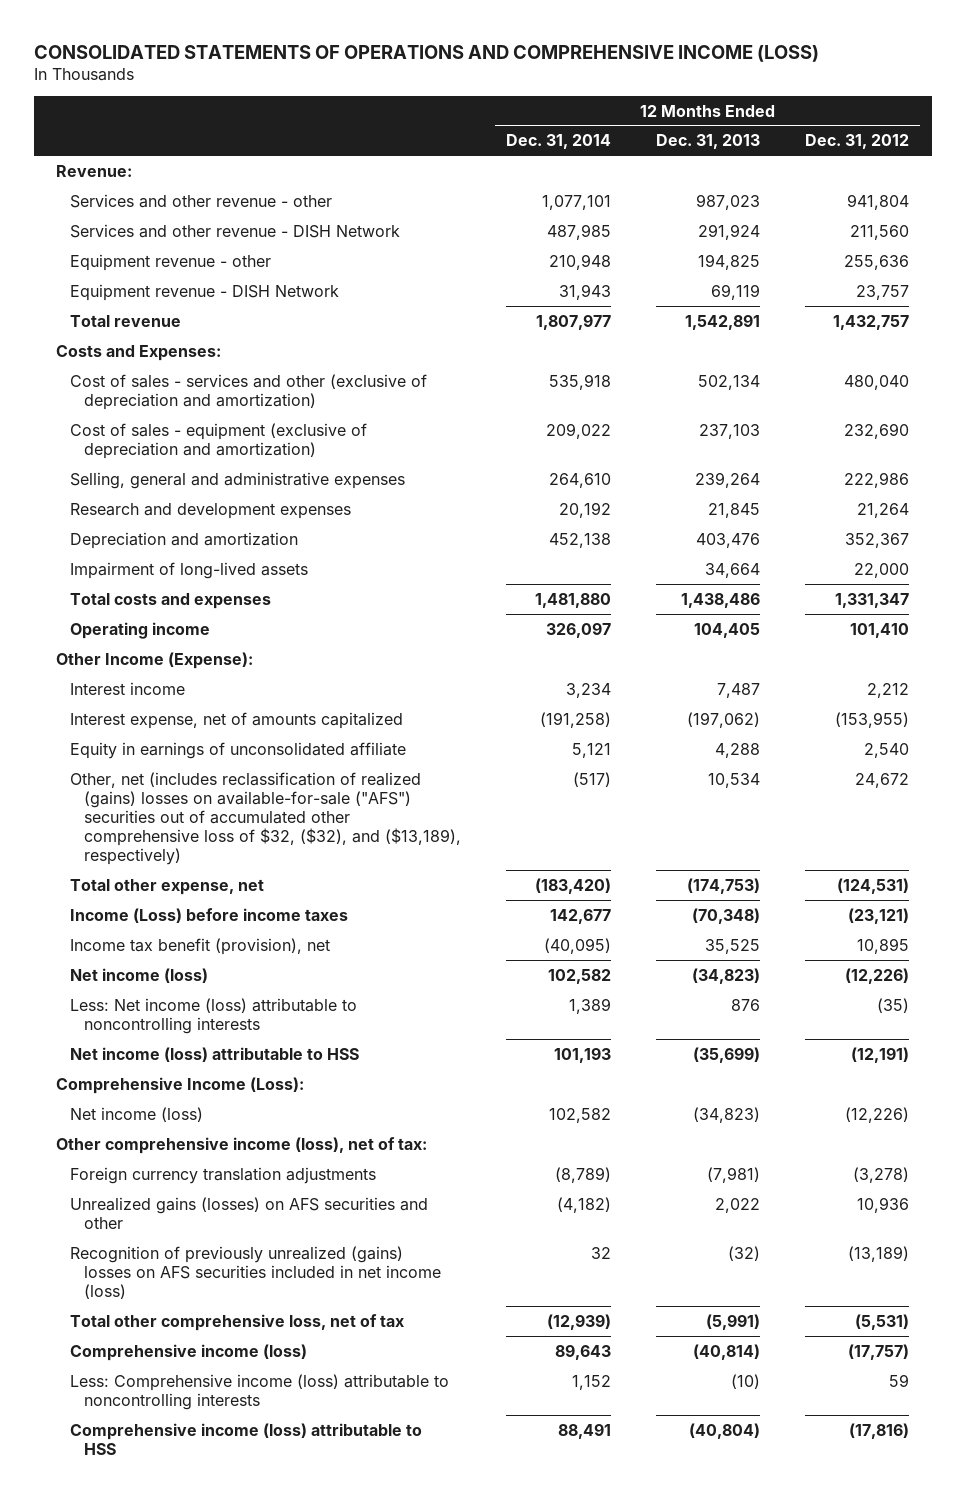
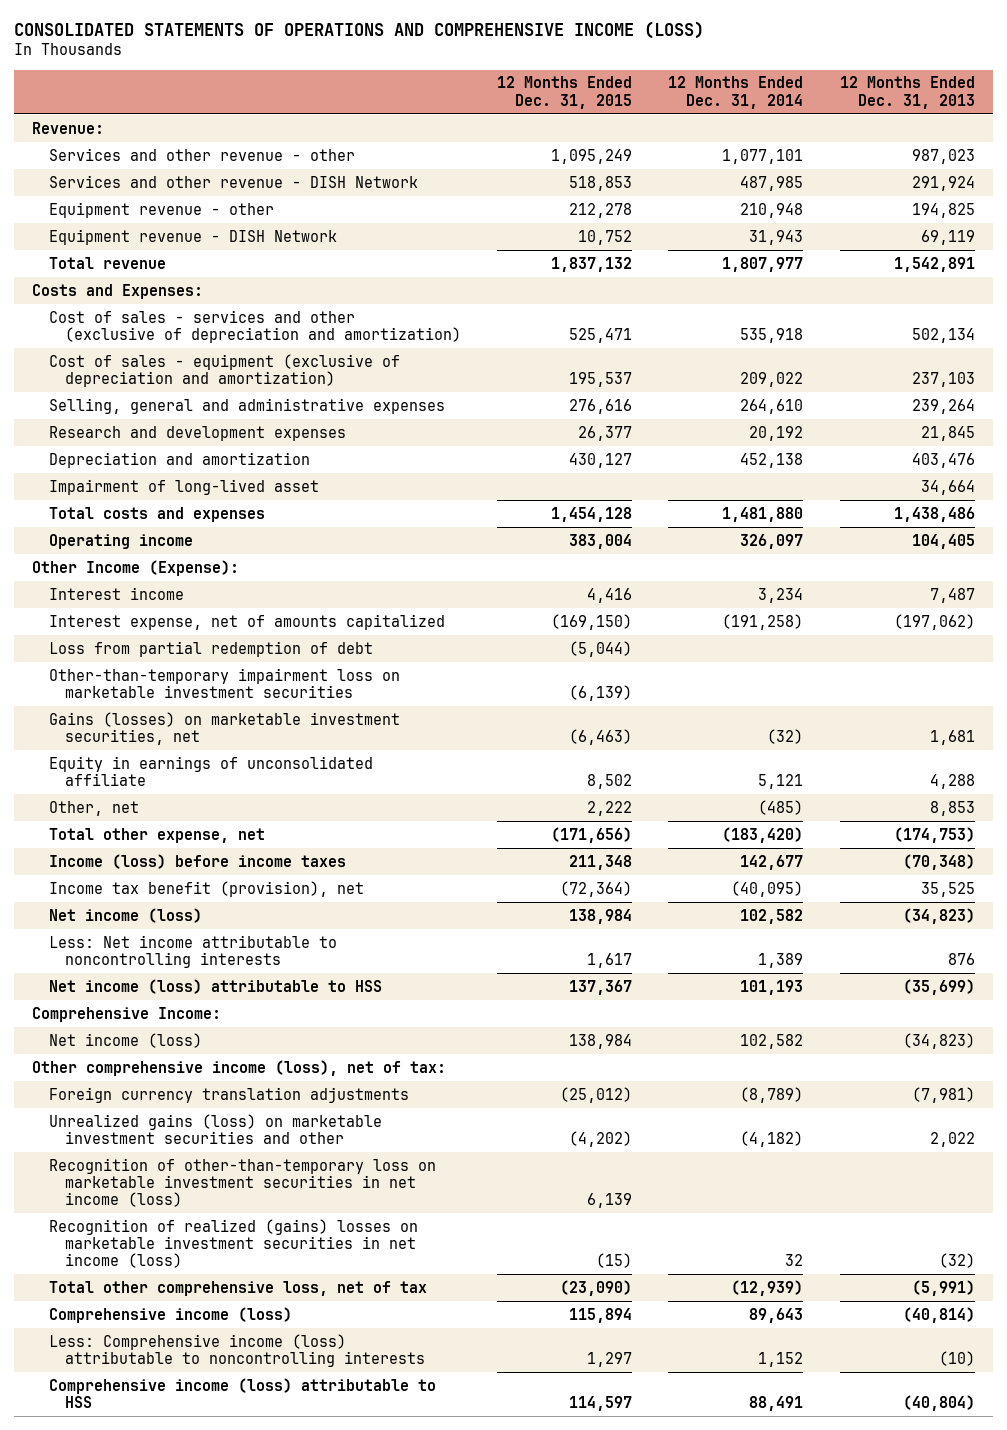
[805,134,910,150] Dec. 31, 2012 -> none
none -> [497,76,633,109] 12 Months Ended Dec. 31, 2015
[70,561,309,579] Impairment of long-lived assets -> [48,478,319,495] Impairment of long-lived asset
none -> [48,640,373,657] Loss from partial redemption of debt
none -> [48,667,400,698] Other-than-temporary impairment loss on marketable investment securities
none -> [48,711,400,745] Gains (losses) on marketable investment securities, net
[70,771,462,865] Other, net (includes reclassification of realized (gains) losses on available-for-sale ("AFS") securities out of accumulated other comprehensive loss of $32, ($32), and ($13,189), respectively) -> none
none -> [48,800,139,816] Other, net
[70,907,349,923] Income (Loss) before income taxes -> [48,853,346,869] Income (loss) before income taxes
[70,997,358,1034] Less: Net income (loss) attributable to noncontrolling interests -> [48,934,337,968] Less: Net income attributable to noncontrolling interests
[56,1076,305,1094] Comprehensive Income (Loss): -> [32,1006,222,1022] Comprehensive Income:
[70,1196,429,1229] Unrealized gains (losses) on AFS securities and other -> [48,1113,382,1144] Unrealized gains (loss) on marketable investment securities and other
none -> [48,1157,436,1208] Recognition of other-than-temporary loss on marketable investment securities in net income (loss)
[70,1245,442,1299] Recognition of previously unrealized (gains) losses on AFS securities included in net income (loss) -> [48,1218,418,1269] Recognition of realized (gains) losses on marketable investment securities in net income (loss)

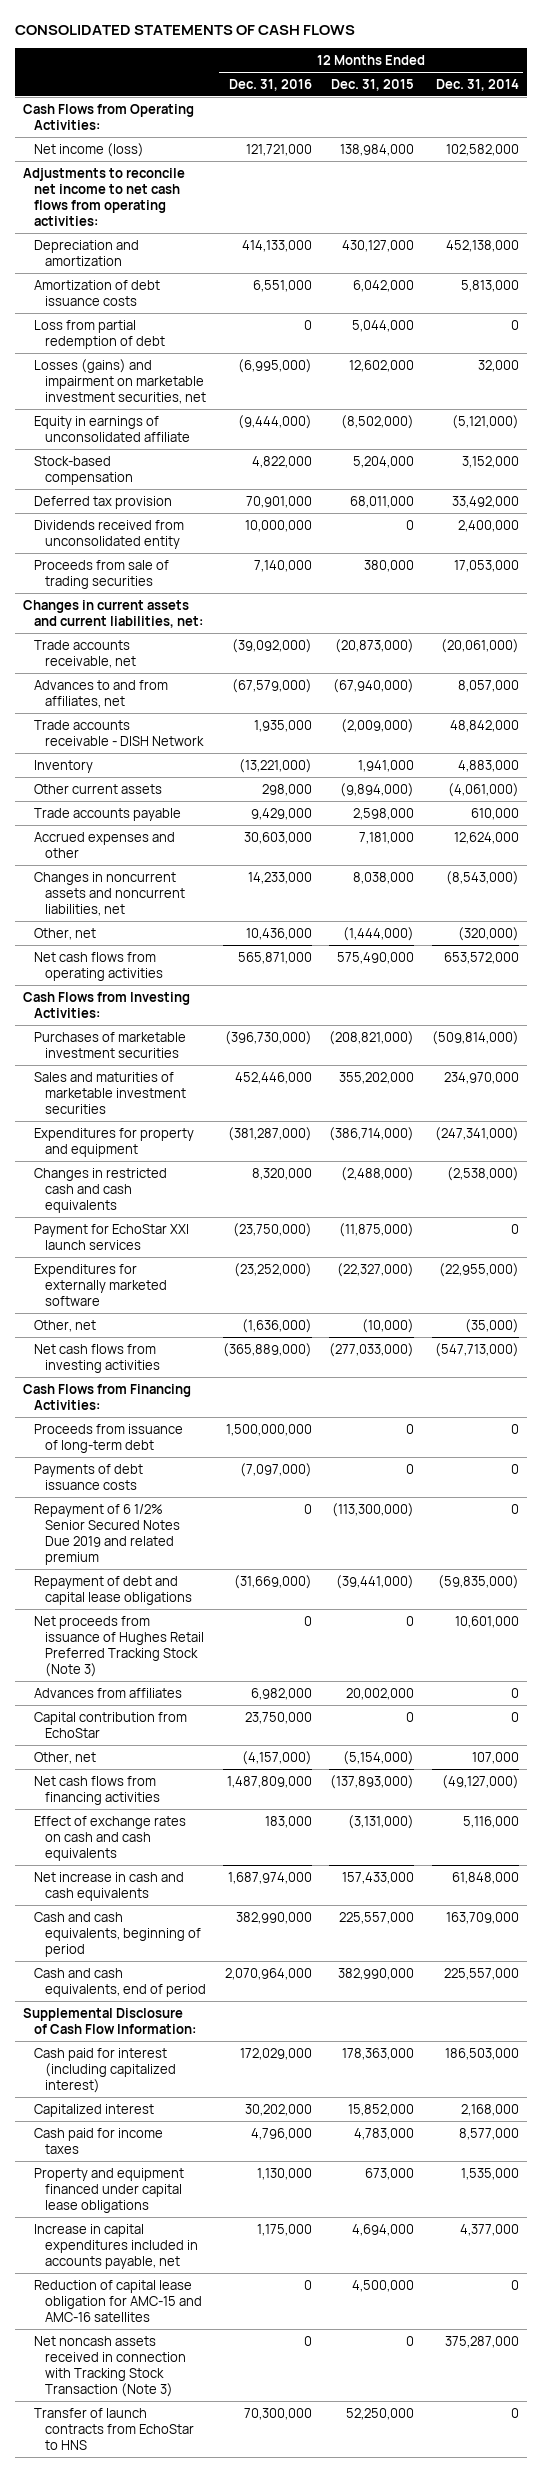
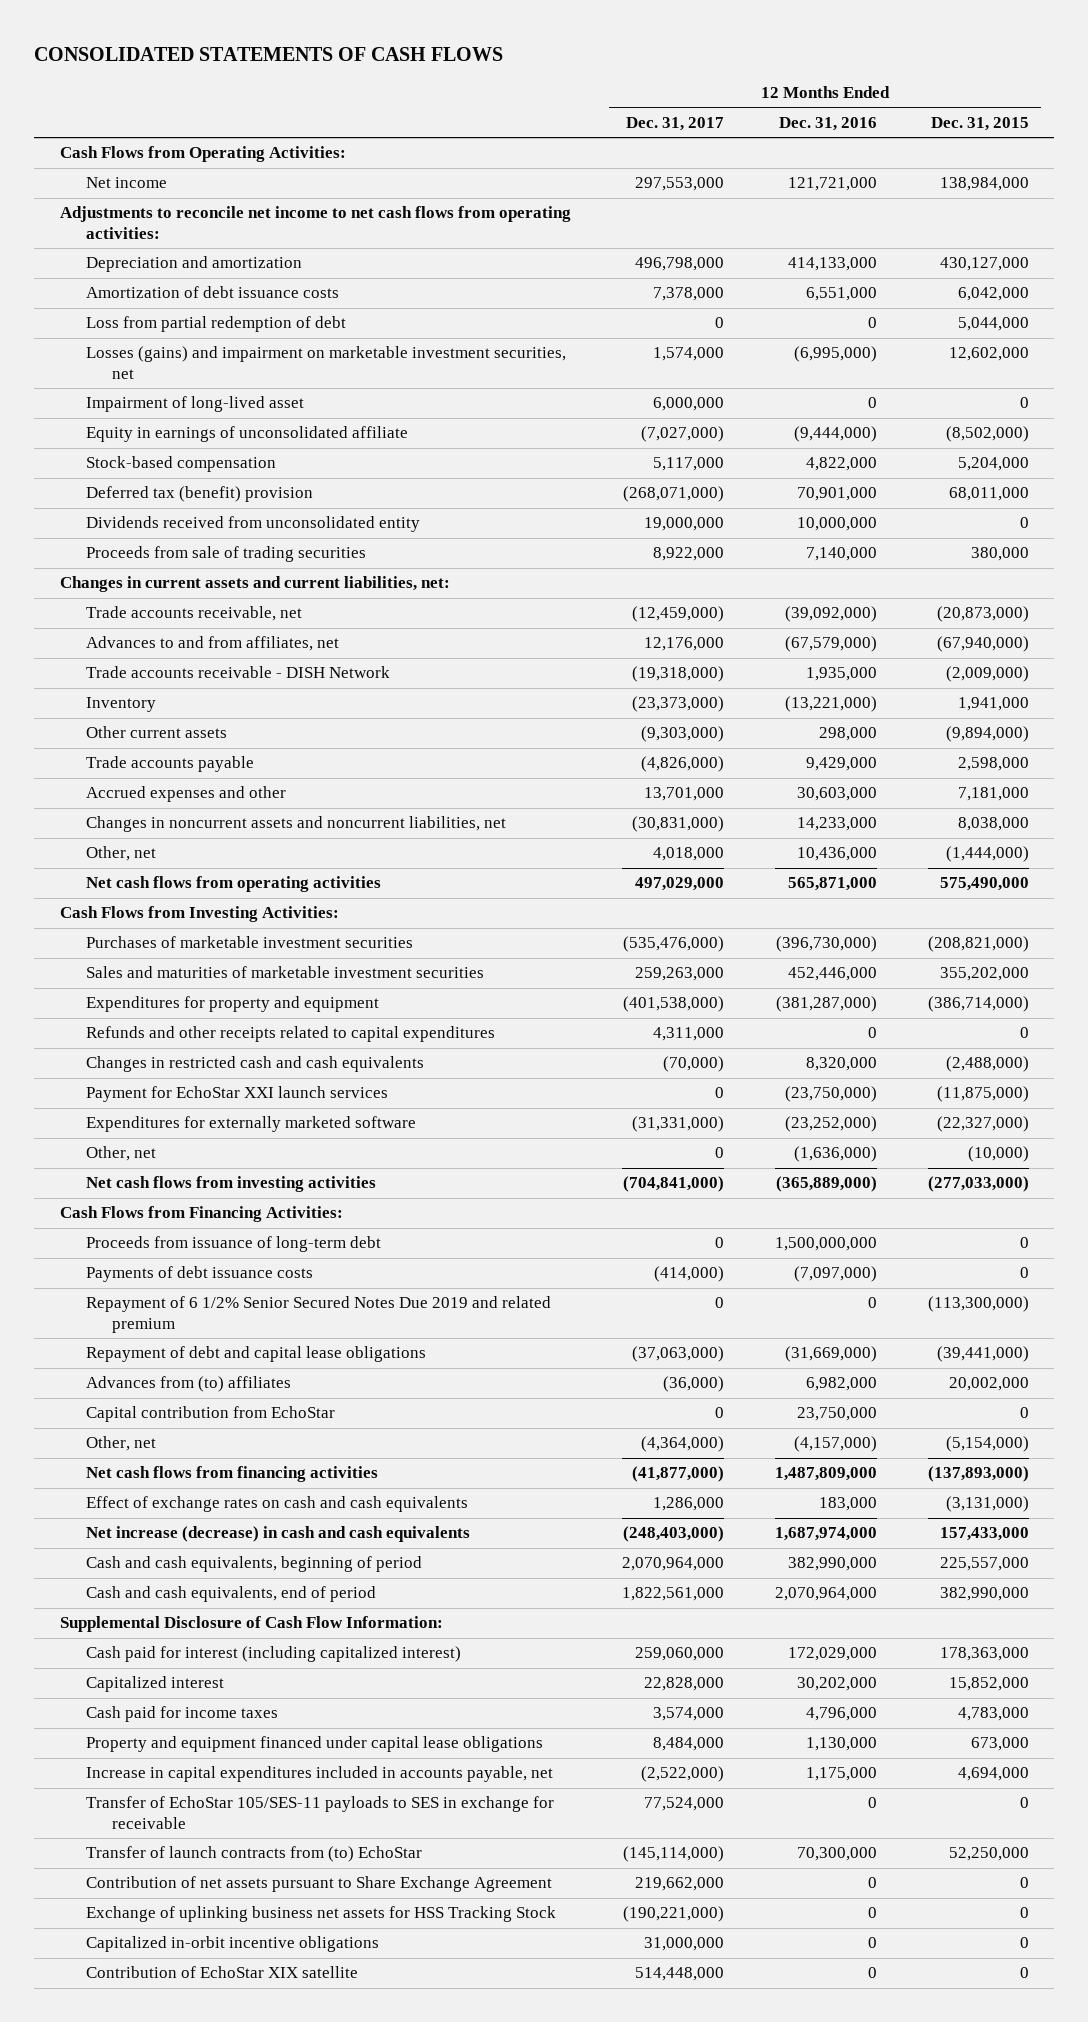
[435,78,519,91] Dec. 31, 2014 -> none
none -> [625,117,724,132] Dec. 31, 2017
[34,142,145,157] Net income (loss) -> [85,177,167,189] Net income
none -> [85,396,304,413] Impairment of long-lived asset
[34,495,173,509] Deferred tax provision -> [85,486,313,503] Deferred tax (benefit) provision
none -> [85,1026,495,1043] Refunds and other receipts related to capital expenditures
[34,1615,205,1677] Net proceeds from issuance of Hughes Retail Preferred Tracking Stock (Note 3) -> none
[34,1687,183,1698] Advances from affiliates -> [85,1376,291,1393] Advances from (to) affiliates
[34,1871,185,1901] Net increase in cash and cash equivalents -> [85,1526,470,1543] Net increase (decrease) in cash and cash equivalents
[34,2279,203,2322] Reduction of capital lease obligation for AMC-15 and AMC-16 satellites -> none
[34,2335,187,2397] Net noncash assets received in connection with Tracking Stock Transaction (Note 3) -> none
none -> [85,1796,554,1829] Transfer of EchoStar 105/SES-11 payloads to SES in exchange for receivable
[34,2407,195,2450] Transfer of launch contracts from EchoStar to HNS -> [85,1846,422,1863] Transfer of launch contracts from (to) EchoStar
none -> [85,1876,552,1893] Contribution of net assets pursuant to Share Exchange Agreement
none -> [85,1906,556,1923] Exchange of uplinking business net assets for HSS Tracking Stock
none -> [85,1936,379,1953] Capitalized in-orbit incentive obligations
none -> [85,1966,358,1979] Contribution of EchoStar XIX satellite

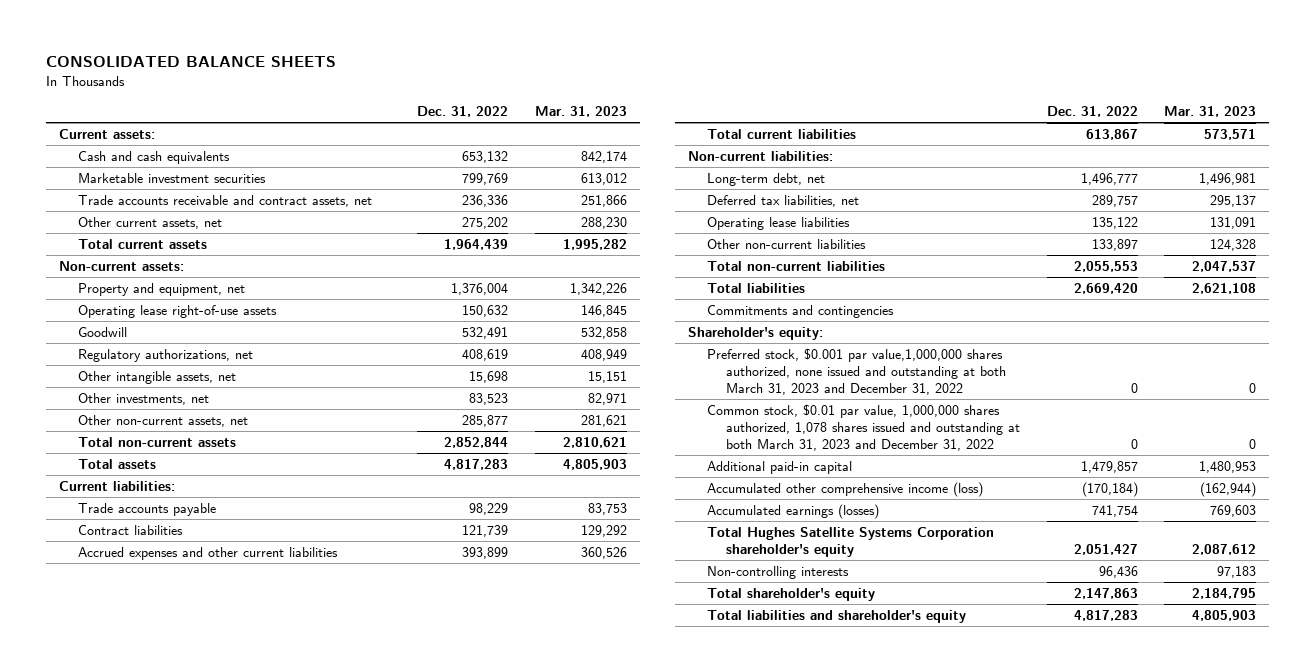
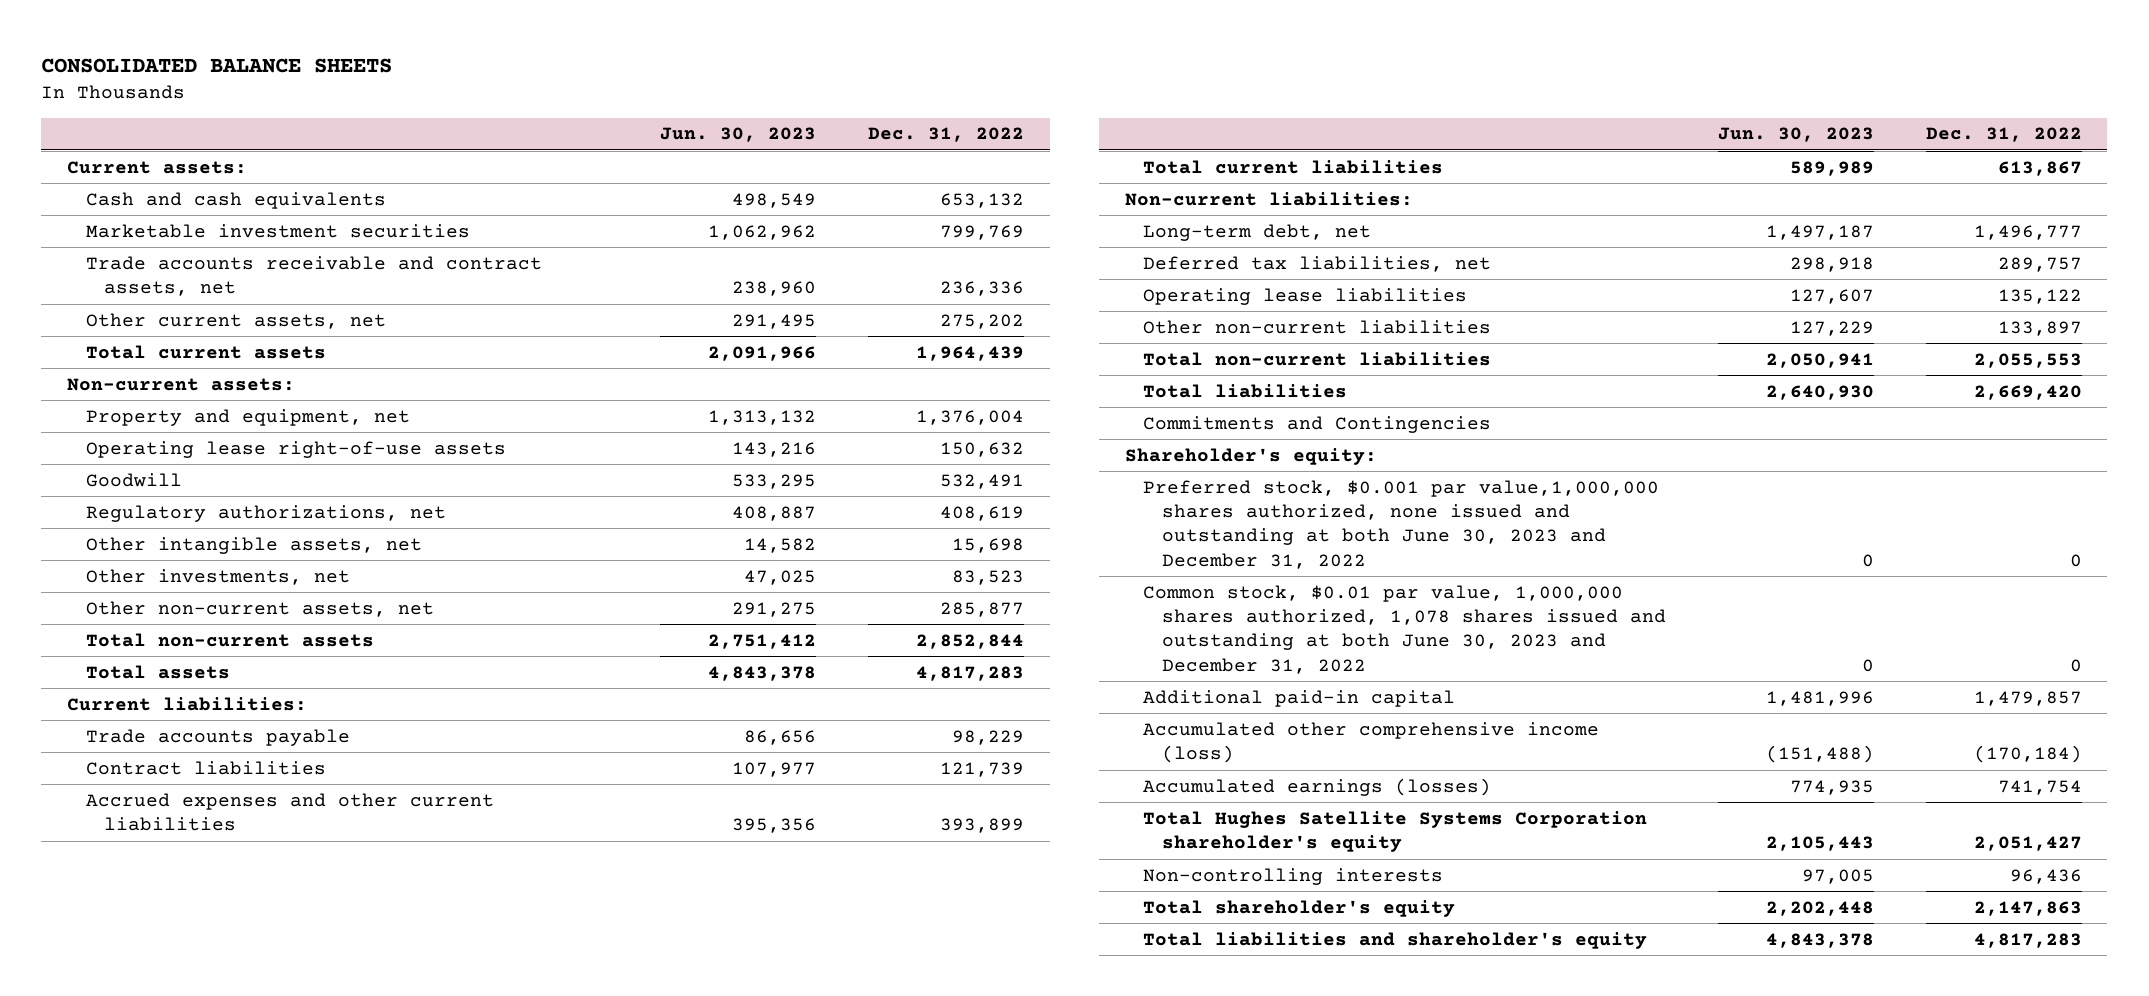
[534,106,627,118] Mar. 31, 2023 -> none
none -> [660,127,817,143] Jun. 30, 2023
[707,304,895,318] Commitments and contingencies -> [1143,415,1492,433] Commitments and Contingencies
[707,347,1007,395] Preferred stock, $0.001 par value,1,000,000 shares authorized, none issued and outstanding at both March 31, 2023 and December 31, 2022 -> [1143,479,1660,569] Preferred stock, $0.001 par value,1,000,000 shares authorized, none issued and outstanding at both June 30, 2023 and December 31, 2022
[707,403,1021,451] Common stock, $0.01 par value, 1,000,000 shares authorized, 1,078 shares issued and outstanding at both March 31, 2023 and December 31, 2022 -> [1143,584,1666,674] Common stock, $0.01 par value, 1,000,000 shares authorized, 1,078 shares issued and outstanding at both June 30, 2023 and December 31, 2022

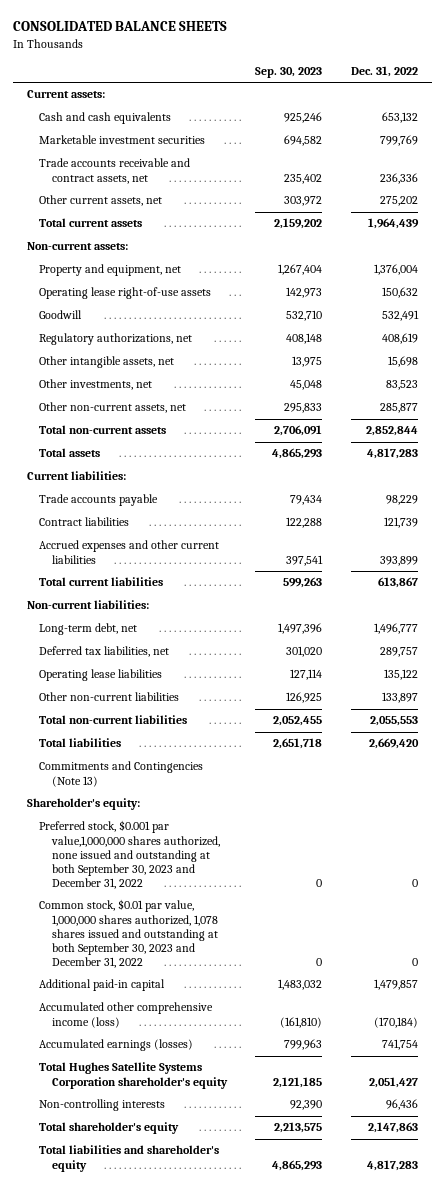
[660,127,817,143] Jun. 30, 2023 -> none
none -> [255,67,323,79] Sep. 30, 2023
[1143,415,1492,433] Commitments and Contingencies -> [39,761,204,787] Commitments and Contingencies (Note 13)
[1143,479,1660,569] Preferred stock, $0.001 par value,1,000,000 shares authorized, none issued and outstanding at both June 30, 2023 and December 31, 2022 -> [39,820,220,889] Preferred stock, $0.001 par value,1,000,000 shares authorized, none issued and outstanding at both September 30, 2023 and December 31, 2022
[1143,584,1666,674] Common stock, $0.01 par value, 1,000,000 shares authorized, 1,078 shares issued and outstanding at both June 30, 2023 and December 31, 2022 -> [39,899,218,968] Common stock, $0.01 par value, 1,000,000 shares authorized, 1,078 shares issued and outstanding at both September 30, 2023 and December 31, 2022

